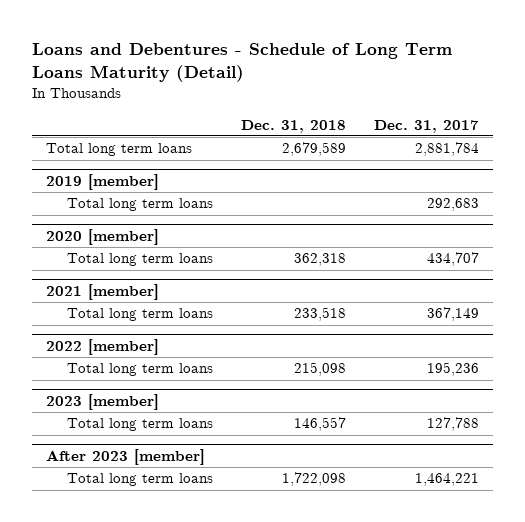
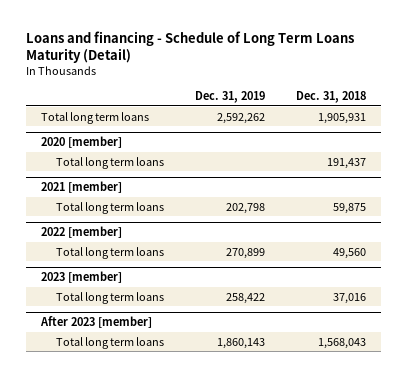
[31,42,452,83] Loans and Debentures - Schedule of Long Term Loans Maturity (Detail) -> [25,31,354,64] Loans and financing - Schedule of Long Term Loans Maturity (Detail)
[374,119,480,133] Dec. 31, 2017 -> none
none -> [194,91,265,104] Dec. 31, 2019
[45,173,159,190] 2019 [member] -> none
[66,198,213,212] Total long term loans -> none
[282,142,347,157] 2,679,589 -> [317,112,366,124] 1,905,931
[294,253,347,267] 362,318 -> [326,157,366,169] 191,437
[294,307,347,322] 233,518 -> [332,202,366,214] 59,875
[294,362,347,377] 215,098 -> [332,247,366,259] 49,560
[294,417,347,432] 146,557 -> [332,292,366,304] 37,016
[282,472,347,487] 1,722,098 -> [317,337,366,349] 1,568,043

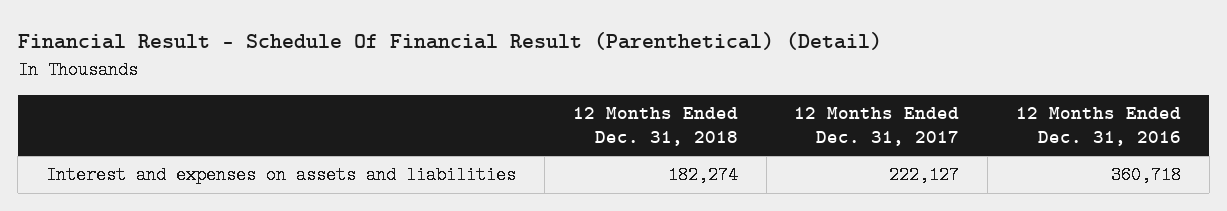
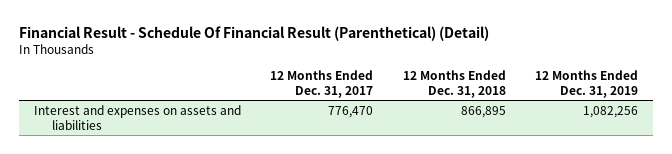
[1016,107,1182,146] 12 Months Ended Dec. 31, 2016 -> none
none -> [535,70,639,99] 12 Months Ended Dec. 31, 2019
[667,166,738,185] 182,274 -> [460,106,506,119] 866,895
[889,166,960,185] 222,127 -> [328,106,374,119] 776,470

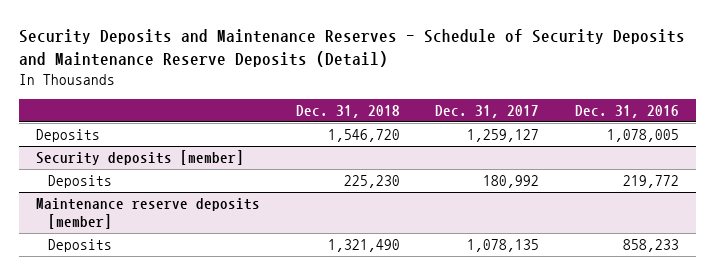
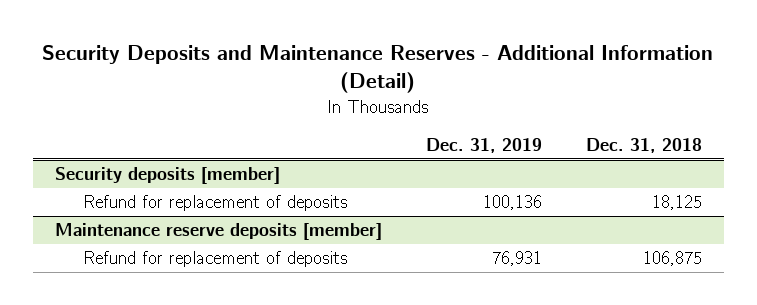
[18,29,685,68] Security Deposits and Maintenance Reserves - Schedule of Security Deposits and Maintenance Reserve Deposits (Detail) -> [42,45,714,94] Security Deposits and Maintenance Reserves - Additional Information (Detail)
[435,105,540,119] Dec. 31, 2017 -> none
[574,105,679,119] Dec. 31, 2016 -> none
none -> [425,138,542,154] Dec. 31, 2019
[36,129,101,143] Deposits -> none
[47,175,112,189] Deposits -> none
none -> [83,195,348,212] Refund for replacement of deposits
[47,239,112,253] Deposits -> none
none -> [83,251,348,268] Refund for replacement of deposits

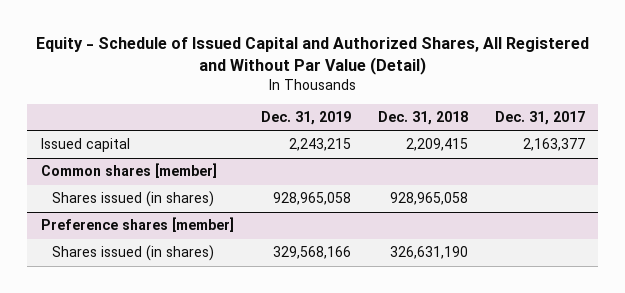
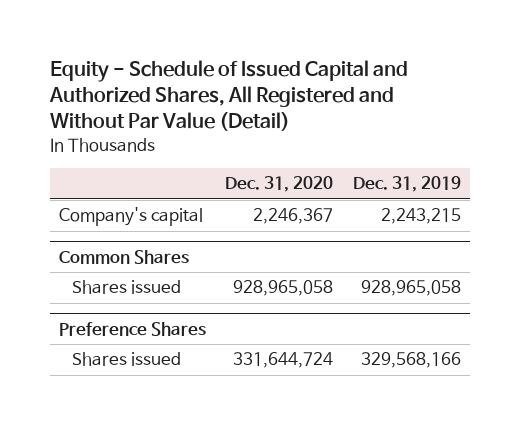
[377,110,468,125] Dec. 31, 2018 -> none
[494,110,585,125] Dec. 31, 2017 -> none
none -> [225,176,334,193] Dec. 31, 2020
[40,138,130,153] Issued capital -> [59,207,204,227] Company's capital
[40,163,217,179] Common shares [member] -> [59,250,190,265] Common Shares
[52,191,215,208] Shares issued (in shares) -> [71,280,181,295] Shares issued
[40,217,234,233] Preference shares [member] -> [59,322,207,337] Preference Shares
[52,245,215,262] Shares issued (in shares) -> [71,352,181,367] Shares issued

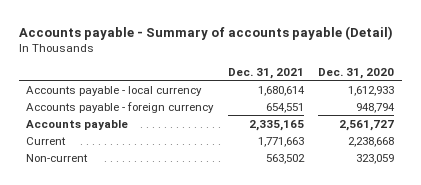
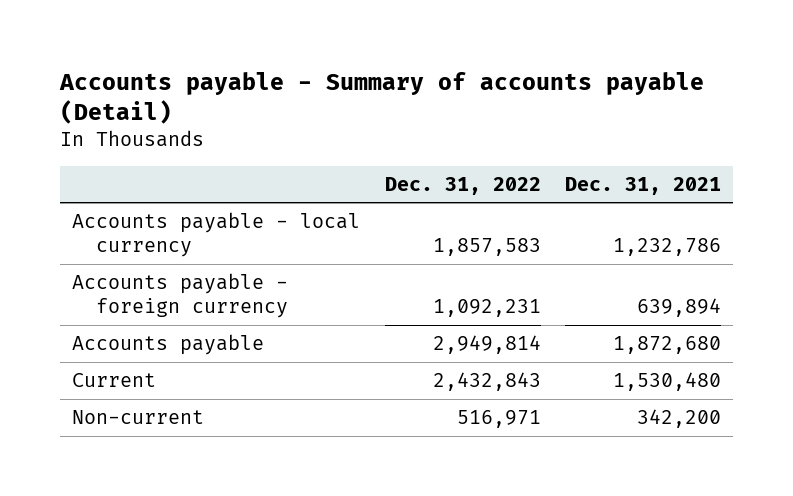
[318,67,395,79] Dec. 31, 2020 -> none
none -> [384,176,541,195] Dec. 31, 2022
[257,85,305,96] 1,680,614 -> [612,238,721,257] 1,232,786
[265,102,304,113] 654,551 -> [636,298,721,318] 639,894
[248,119,304,131] 2,335,165 -> [612,336,721,355] 1,872,680
[257,136,304,147] 1,771,663 -> [612,372,721,392] 1,530,480
[265,153,305,164] 563,502 -> [636,409,721,429] 342,200

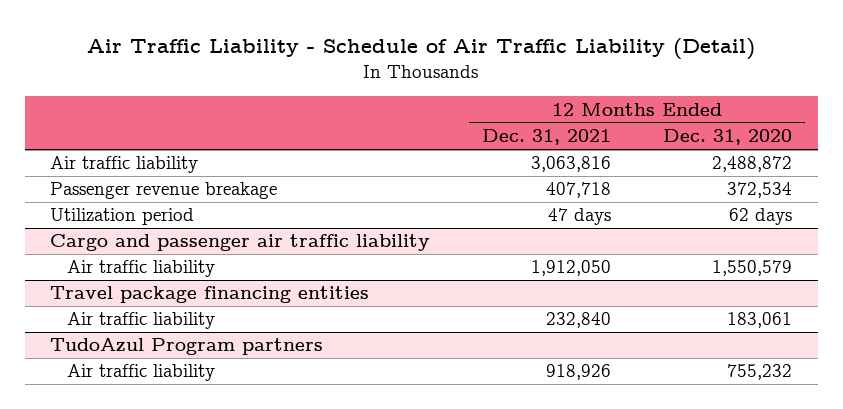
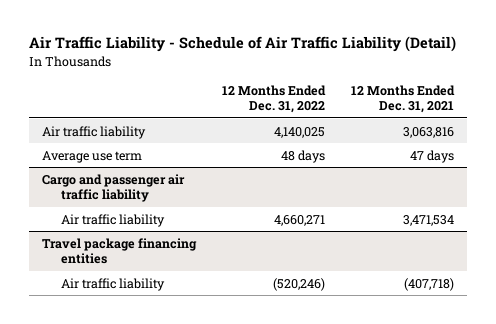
[663,129,793,146] Dec. 31, 2020 -> none
none -> [221,84,326,114] 12 Months Ended Dec. 31, 2022
[50,182,278,200] Passenger revenue breakage -> none
[50,208,195,226] Utilization period -> [41,150,142,163] Average use term
[531,260,612,277] 1,912,050 -> [403,214,455,226] 3,471,534
[50,338,324,356] TudoAzul Program partners -> none
[66,364,215,382] Air traffic liability -> none
[546,312,612,329] 232,840 -> [404,277,455,291] (407,718)

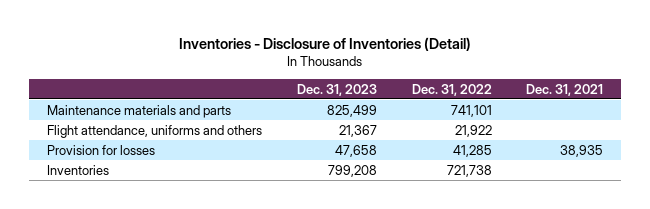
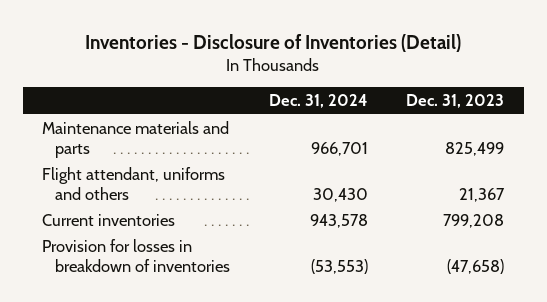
[411,83,492,96] Dec. 31, 2022 -> none
[526,83,604,96] Dec. 31, 2021 -> none
none -> [268,94,368,109] Dec. 31, 2024
[46,144,155,155] Provision for losses -> none
[46,124,262,138] Flight attendance, uniforms and others -> [42,166,226,201] Flight attendant, uniforms and others
[46,164,109,175] Inventories -> [42,213,176,226] Current inventories
none -> [42,238,230,273] Provision for losses in breakdown of inventories

